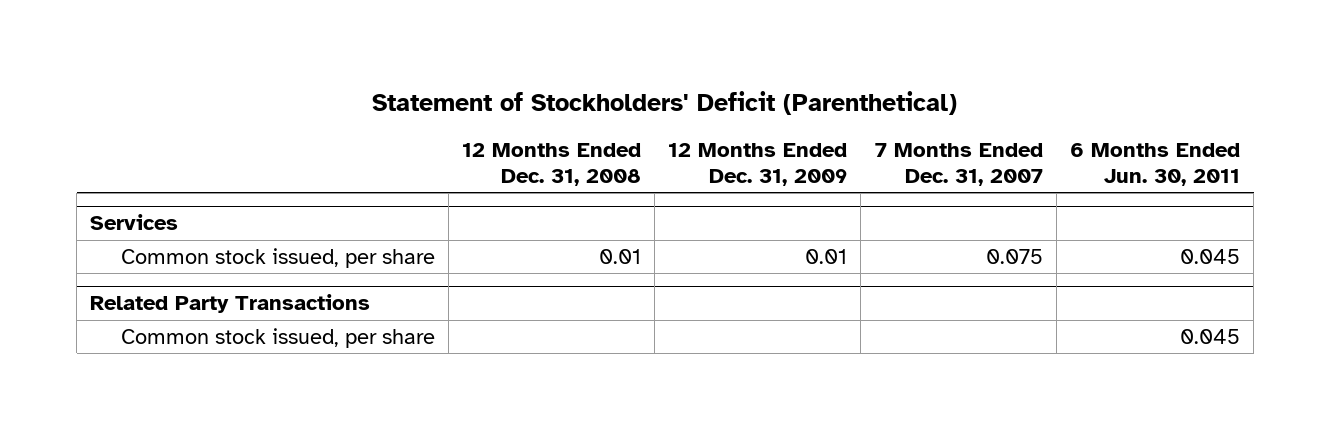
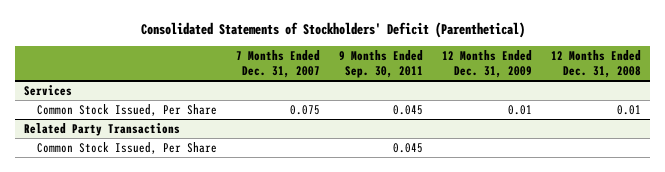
[372,90,958,115] Statement of Stockholders' Deficit (Parenthetical) -> [140,22,525,39] Consolidated Statements of Stockholders' Deficit (Parenthetical)
[1070,142,1241,187] 6 Months Ended Jun. 30, 2011 -> none
none -> [339,50,424,78] 9 Months Ended Sep. 30, 2011
[120,248,435,269] Common stock issued, per share -> [37,103,218,116] Common Stock Issued, Per Share
[120,328,435,349] Common stock issued, per share -> [37,141,218,154] Common Stock Issued, Per Share

